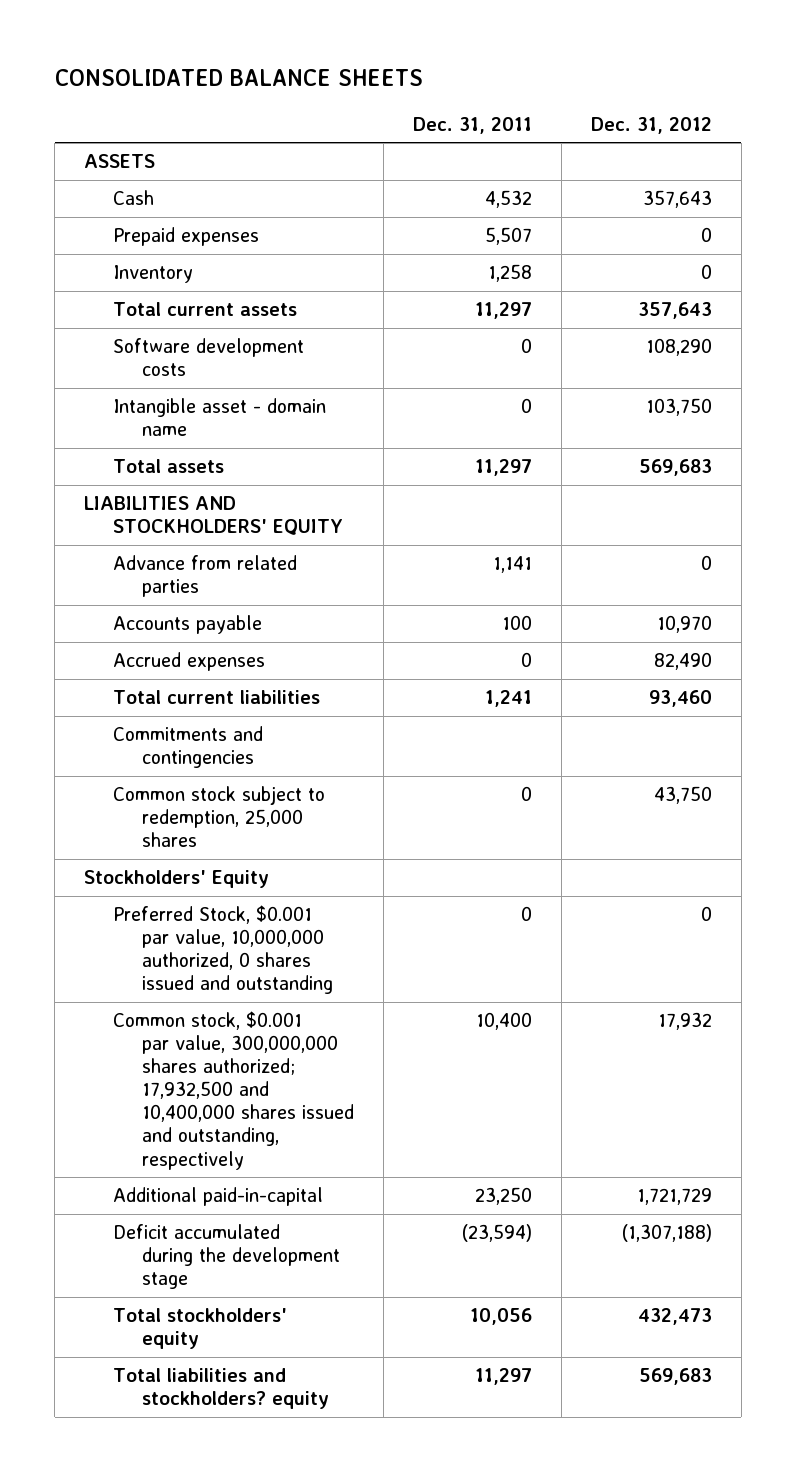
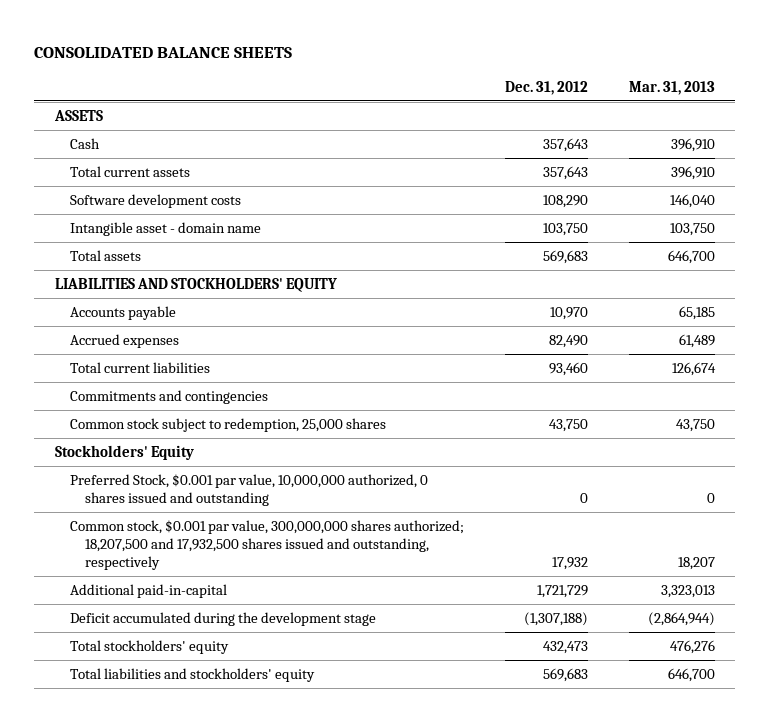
[412,116,532,134] Dec. 31, 2011 -> none
none -> [628,80,715,95] Mar. 31, 2013
[113,227,260,247] Prepaid expenses -> none
[113,265,194,284] Inventory -> none
[113,555,298,598] Advance from related parties -> none
[113,1011,354,1170] Common stock, $0.001 par value, 300,000,000 shares authorized; 17,932,500 and 10,400,000 shares issued and outstanding, respectively -> [69,520,464,570] Common stock, $0.001 par value, 300,000,000 shares authorized; 18,207,500 and 17,932,500 shares issued and outstanding, respectively
[113,1368,329,1410] Total liabilities and stockholders? equity -> [69,668,315,683] Total liabilities and stockholders' equity

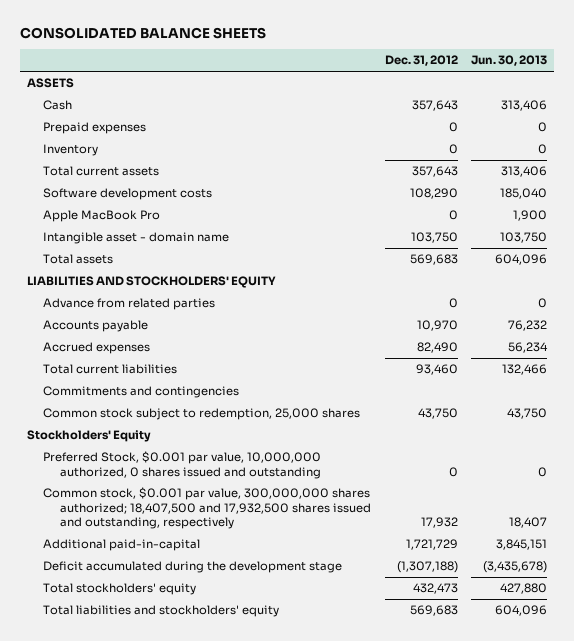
[628,80,715,95] Mar. 31, 2013 -> none
none -> [471,55,548,67] Jun. 30, 2013
none -> [43,122,147,135] Prepaid expenses
none -> [43,144,99,157] Inventory
none -> [43,210,161,223] Apple MacBook Pro
none -> [43,298,216,311] Advance from related parties
[69,520,464,570] Common stock, $0.001 par value, 300,000,000 shares authorized; 18,207,500 and 17,932,500 shares issued and outstanding, respectively -> [43,487,372,530] Common stock, $0.001 par value, 300,000,000 shares authorized; 18,407,500 and 17,932,500 shares issued and outstanding, respectively

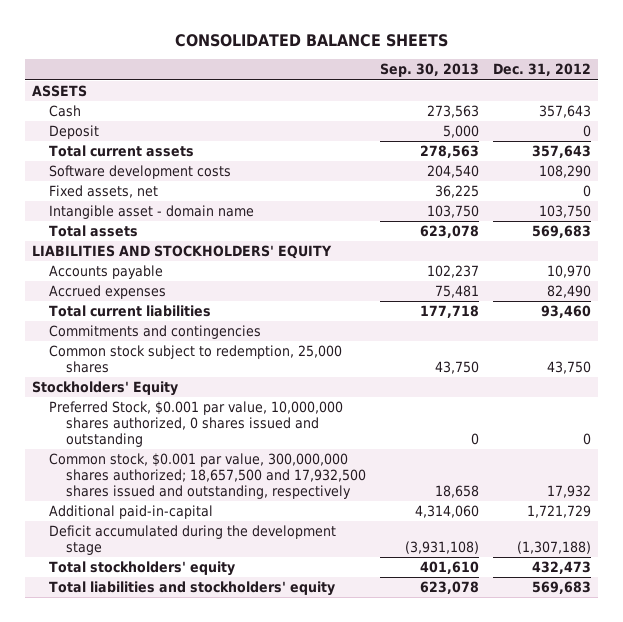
[471,55,548,67] Jun. 30, 2013 -> none
none -> [380,63,480,78] Sep. 30, 2013
[43,122,147,135] Prepaid expenses -> none
[43,144,99,157] Inventory -> none
none -> [49,125,100,140] Deposit
[43,210,161,223] Apple MacBook Pro -> none
none -> [49,185,159,199] Fixed assets, net
[43,298,216,311] Advance from related parties -> none
[43,451,322,479] Preferred Stock, $0.001 par value, 10,000,000 authorized, 0 shares issued and outstanding -> [49,401,344,447] Preferred Stock, $0.001 par value, 10,000,000 shares authorized, 0 shares issued and outstanding
[43,487,372,530] Common stock, $0.001 par value, 300,000,000 shares authorized; 18,407,500 and 17,932,500 shares issued and outstanding, respectively -> [49,453,367,499] Common stock, $0.001 par value, 300,000,000 shares authorized; 18,657,500 and 17,932,500 shares issued and outstanding, respectively

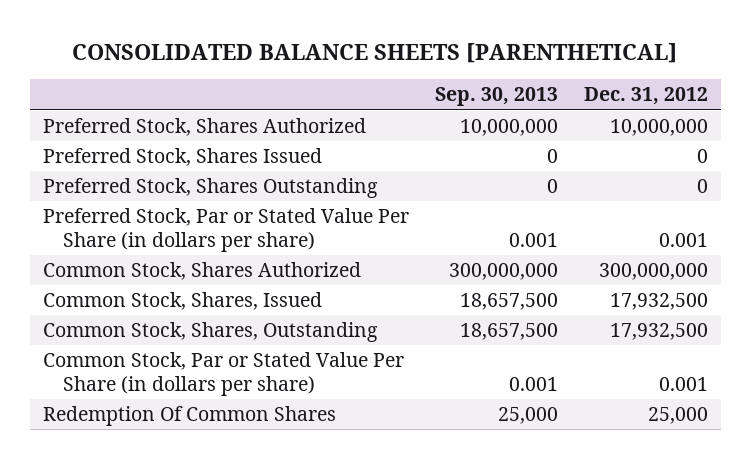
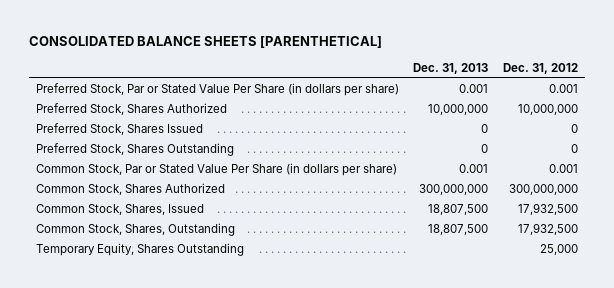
[434,87,558,107] Sep. 30, 2013 -> none
none -> [413,62,489,74] Dec. 31, 2013
[43,207,410,252] Preferred Stock, Par or Stated Value Per Share (in dollars per share) -> [35,83,399,97] Preferred Stock, Par or Stated Value Per Share (in dollars per share)
[43,351,405,396] Common Stock, Par or Stated Value Per Share (in dollars per share) -> [35,163,397,177] Common Stock, Par or Stated Value Per Share (in dollars per share)
[43,405,337,426] Redemption Of Common Shares -> none
none -> [35,243,244,257] Temporary Equity, Shares Outstanding

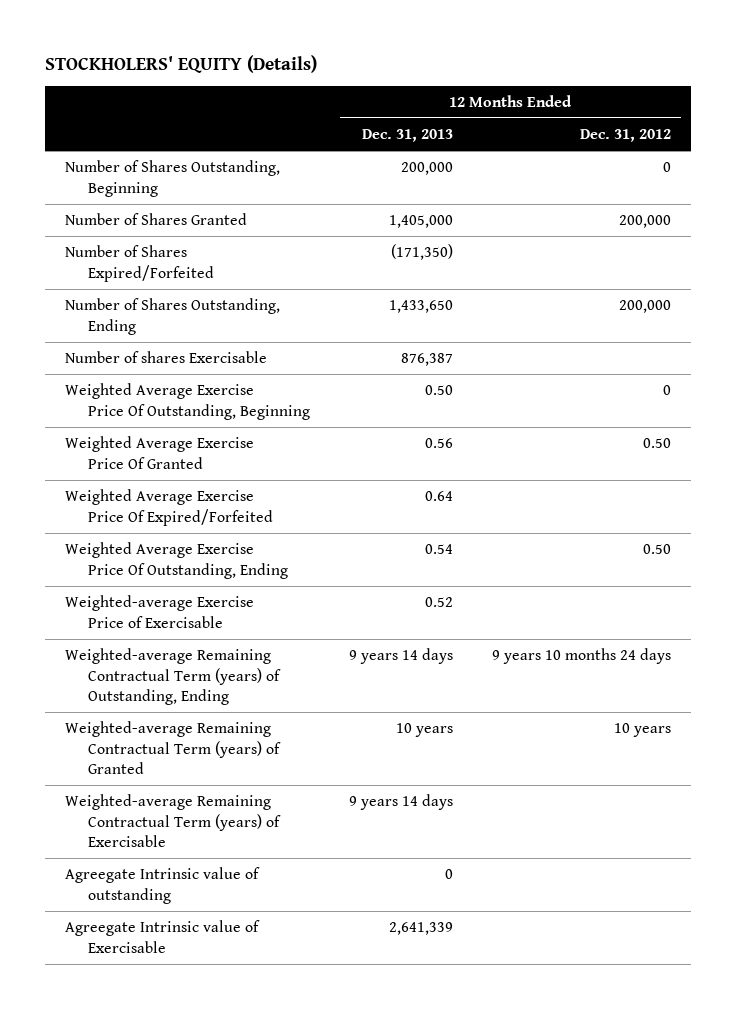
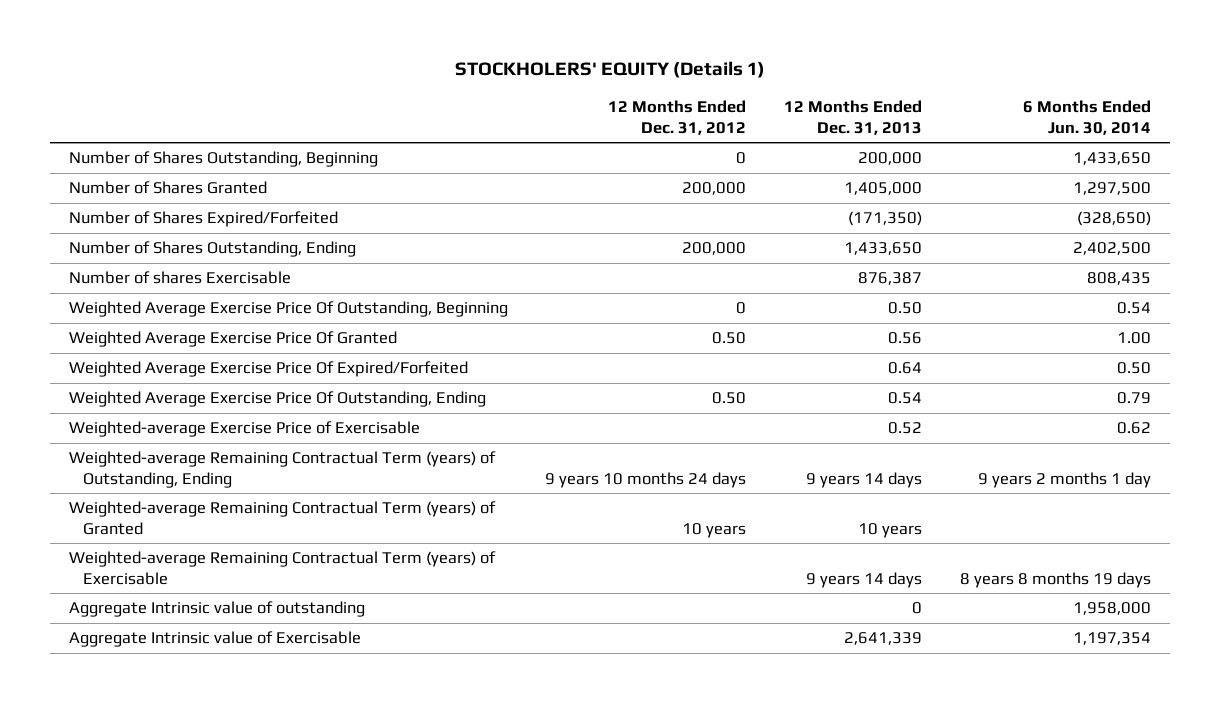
[44,54,317,73] STOCKHOLERS' EQUITY (Details) -> [454,61,765,79] STOCKHOLERS' EQUITY (Details 1)
none -> [1022,100,1151,135] 6 Months Ended Jun. 30, 2014
[64,867,260,904] Agreegate Intrinsic value of outstanding -> [68,601,365,618] Aggregate Intrinsic value of outstanding
[64,920,260,953] Agreegate Intrinsic value of Exercisable -> [68,631,361,648] Aggregate Intrinsic value of Exercisable

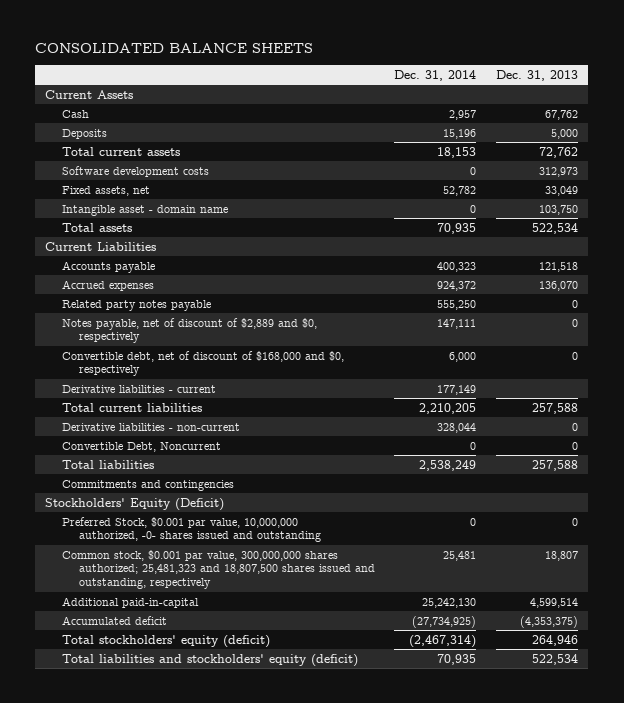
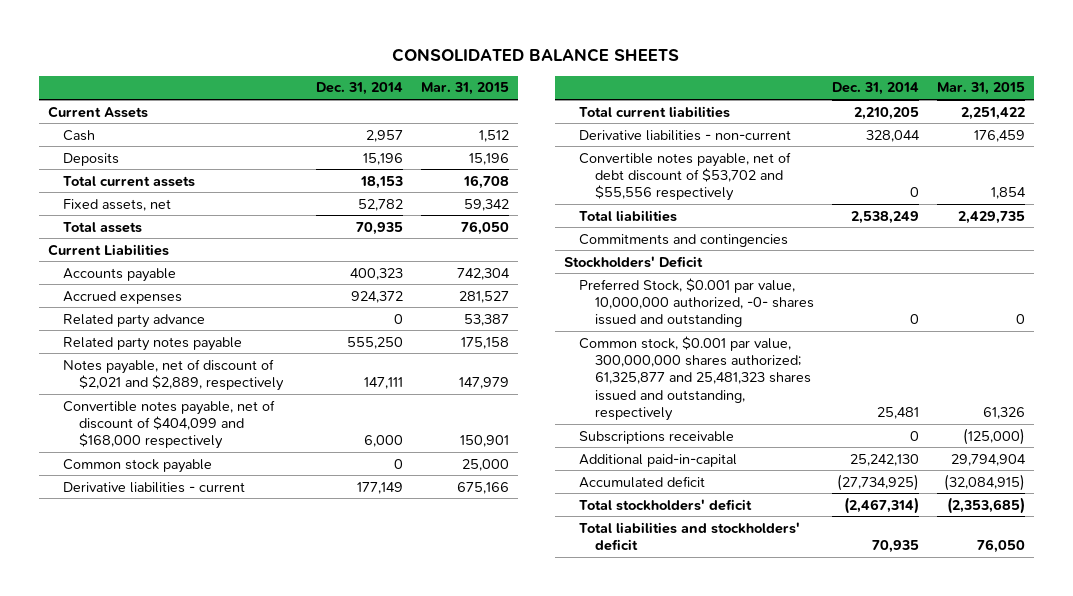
[496,69,579,81] Dec. 31, 2013 -> none
none -> [421,82,510,96] Mar. 31, 2015
[61,165,209,177] Software development costs -> none
[61,204,228,216] Intangible asset - domain name -> none
none -> [63,313,206,328] Related party advance
[61,317,317,344] Notes payable, net of discount of $2,889 and $0, respectively -> [63,358,284,391] Notes payable, net of discount of $2,021 and $2,889, respectively
[61,350,344,377] Convertible debt, net of discount of $168,000 and $0, respectively -> [63,399,276,450] Convertible notes payable, net of discount of $404,099 and $168,000 respectively
none -> [63,458,213,473] Common stock payable
[61,441,221,452] Convertible Debt, Noncurrent -> [579,151,792,202] Convertible notes payable, net of debt discount of $53,702 and $55,556 respectively
[45,497,225,511] Stockholders' Equity (Deficit) -> [563,255,703,268] Stockholders' Deficit
[61,549,375,590] Common stock, $0.001 par value, 300,000,000 shares authorized; 25,481,323 and 18,807,500 shares issued and outstanding, respectively -> [579,335,811,422] Common stock, $0.001 par value, 300,000,000 shares authorized; 61,325,877 and 25,481,323 shares issued and outstanding, respectively
none -> [579,430,735,444] Subscriptions receivable
[61,634,270,648] Total stockholders' equity (deficit) -> [579,498,753,511] Total stockholders' deficit
[61,653,358,667] Total liabilities and stockholders' equity (deficit) -> [579,521,801,551] Total liabilities and stockholders' deficit

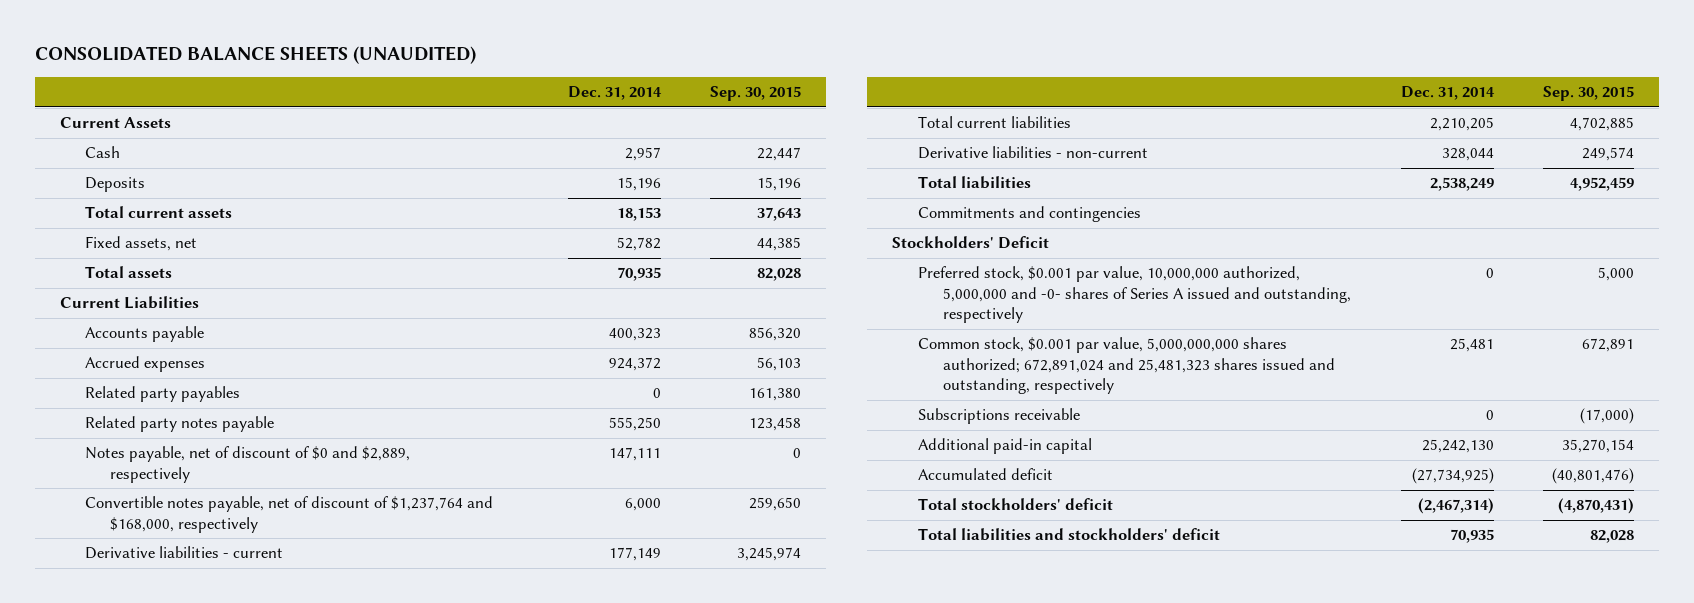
[392,48,680,63] CONSOLIDATED BALANCE SHEETS -> [34,46,476,65] CONSOLIDATED BALANCE SHEETS (UNAUDITED)
[421,82,510,96] Mar. 31, 2015 -> none
none -> [710,86,802,102] Sep. 30, 2015
[63,313,206,328] Related party advance -> [84,386,240,403] Related party payables
[63,458,213,473] Common stock payable -> none
[63,358,284,391] Notes payable, net of discount of $2,021 and $2,889, respectively -> [84,446,410,483] Notes payable, net of discount of $0 and $2,889, respectively
[63,399,276,450] Convertible notes payable, net of discount of $404,099 and $168,000 respectively -> [84,496,493,533] Convertible notes payable, net of discount of $1,237,764 and $168,000, respectively
[579,151,792,202] Convertible notes payable, net of debt discount of $53,702 and $55,556 respectively -> none
[579,277,814,328] Preferred Stock, $0.001 par value, 10,000,000 authorized, -0- shares issued and outstanding -> [917,266,1352,324] Preferred stock, $0.001 par value, 10,000,000 authorized, 5,000,000 and -0- shares of Series A issued and outstanding, respectively
[579,335,811,422] Common stock, $0.001 par value, 300,000,000 shares authorized; 61,325,877 and 25,481,323 shares issued and outstanding, respectively -> [917,337,1336,395] Common stock, $0.001 par value, 5,000,000,000 shares authorized; 672,891,024 and 25,481,323 shares issued and outstanding, respectively
[579,453,738,467] Additional paid-in-capital -> [917,438,1092,455] Additional paid-in capital

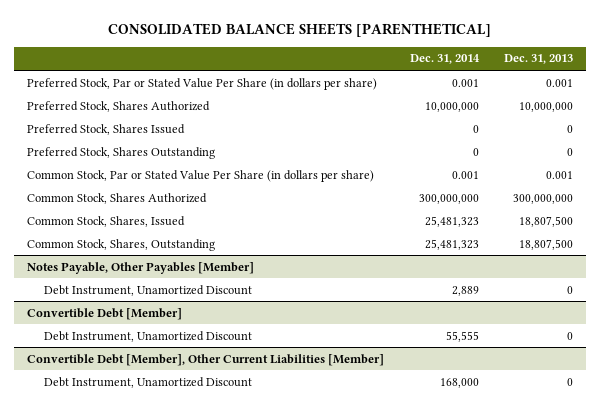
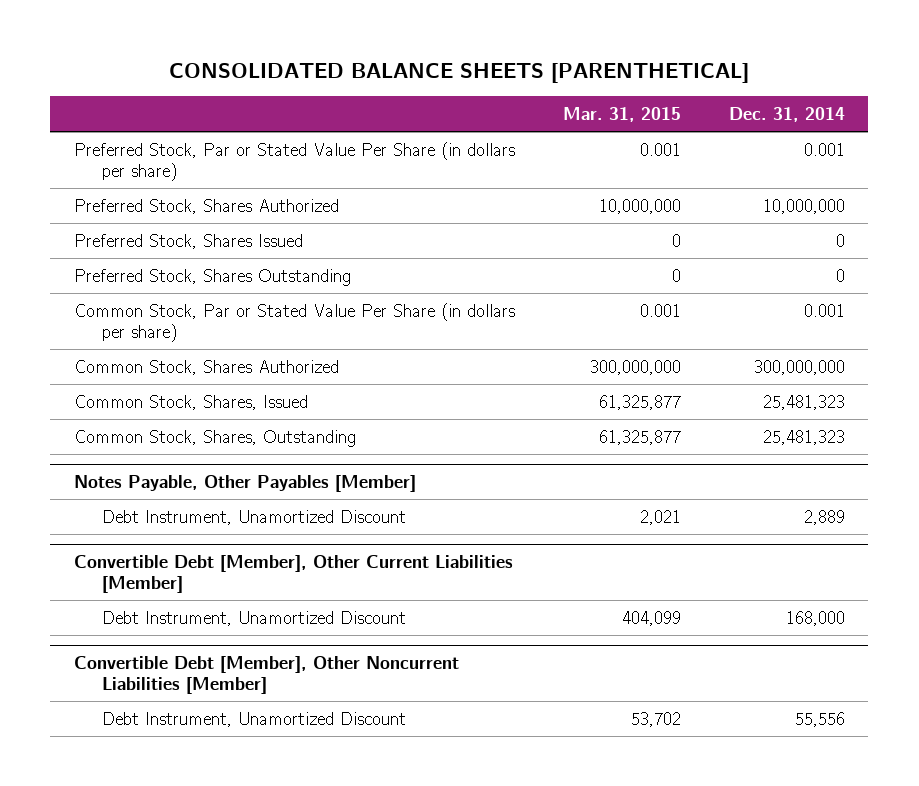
[504,54,574,65] Dec. 31, 2013 -> none
none -> [562,107,681,123] Mar. 31, 2015
[27,307,183,320] Convertible Debt [Member] -> none
[44,330,253,342] Debt Instrument, Unamortized Discount -> none
none -> [74,656,460,695] Convertible Debt [Member], Other Noncurrent Liabilities [Member]
none -> [101,711,406,727] Debt Instrument, Unamortized Discount

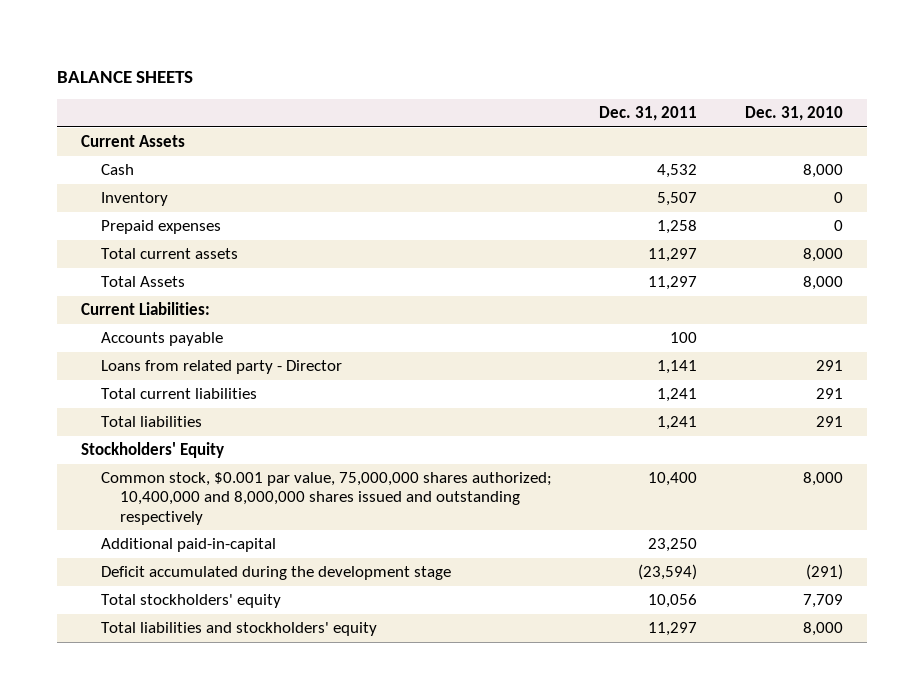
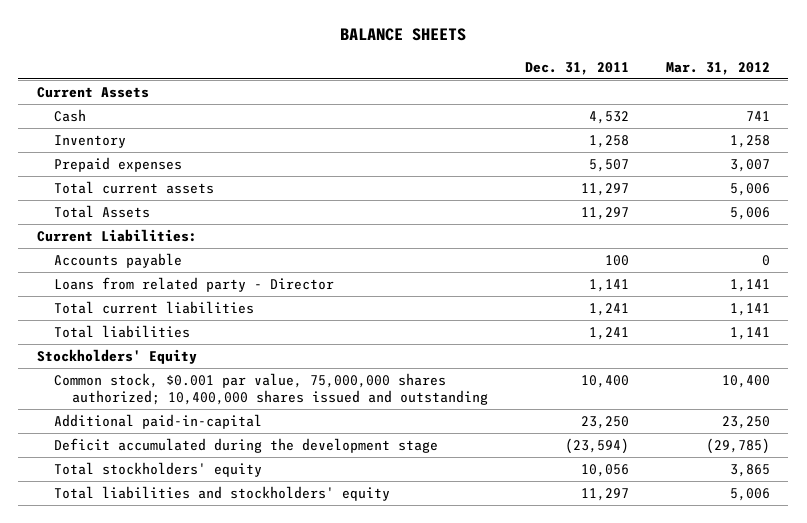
[745,106,844,122] Dec. 31, 2010 -> none
none -> [665,61,770,75] Mar. 31, 2012
[657,192,698,207] 5,507 -> [588,135,629,149] 1,258
[657,220,698,235] 1,258 -> [588,159,629,173] 5,507
[100,472,552,525] Common stock, $0.001 par value, 75,000,000 shares authorized; 10,400,000 and 8,000,000 shares issued and outstanding respectively -> [54,373,488,405] Common stock, $0.001 par value, 75,000,000 shares authorized; 10,400,000 shares issued and outstanding

